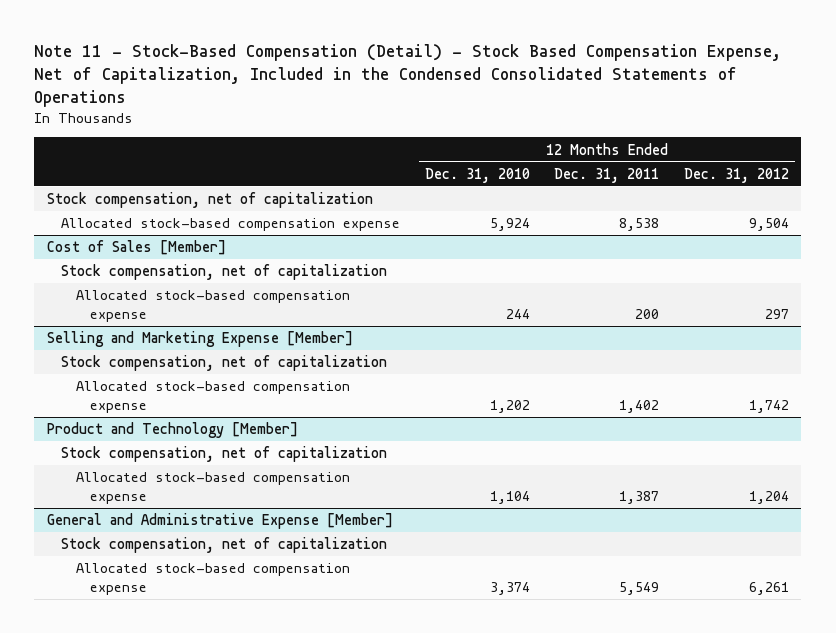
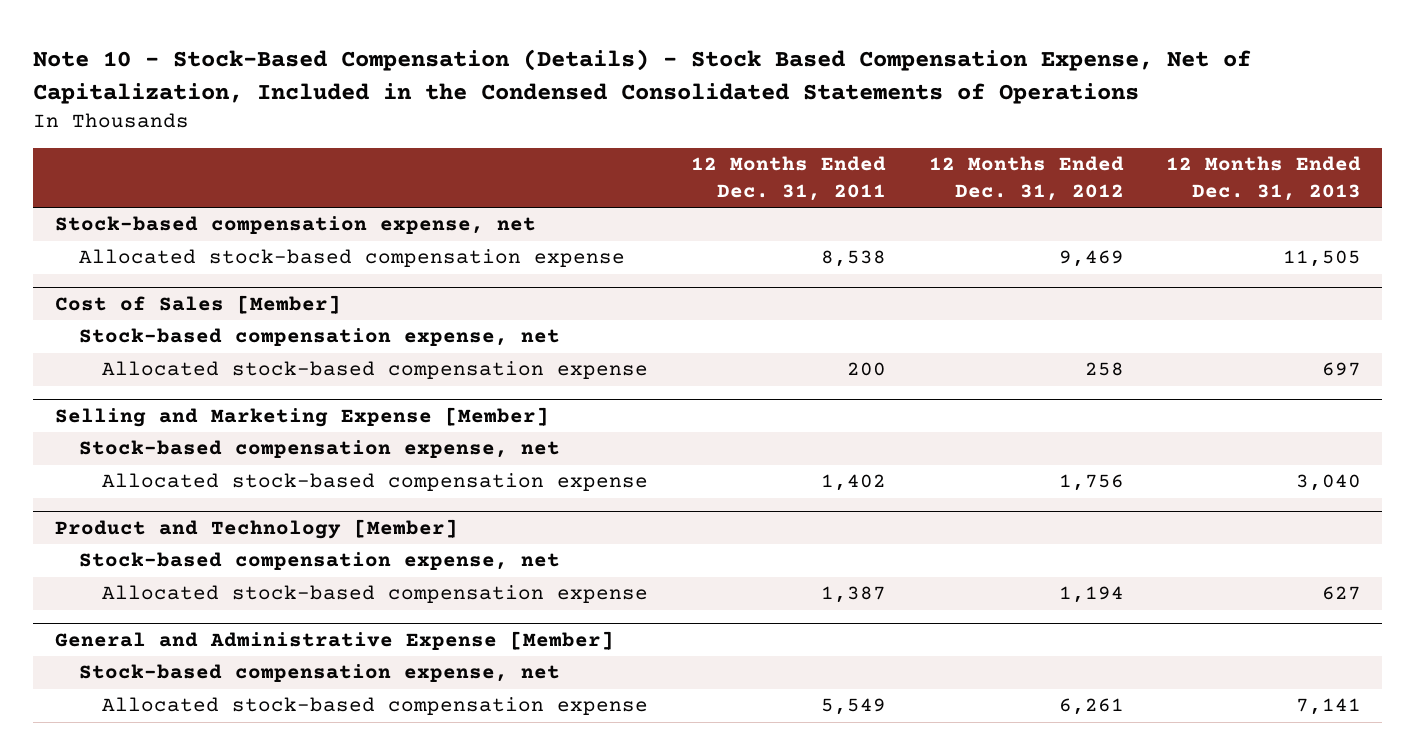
[34,44,782,107] Note 11 - Stock-Based Compensation (Detail) - Stock Based Compensation Expense, Net of Capitalization, Included in the Condensed Consolidated Statements of Operations -> [33,49,1252,104] Note 10 - Stock-Based Compensation (Details) - Stock Based Compensation Expense, Net of Capitalization, Included in the Condensed Consolidated Statements of Operations
[424,167,530,183] Dec. 31, 2010 -> none
none -> [1166,156,1362,202] 12 Months Ended Dec. 31, 2013
[46,192,373,209] Stock compensation, net of capitalization -> none
none -> [54,216,536,235] Stock-based compensation expense, net
[749,218,790,232] 9,504 -> [1058,250,1124,268] 9,469
[61,264,388,281] Stock compensation, net of capitalization -> none
none -> [78,328,560,347] Stock-based compensation expense, net
[765,308,790,319] 297 -> [1084,362,1124,377] 258
[61,355,388,372] Stock compensation, net of capitalization -> none
none -> [78,440,560,459] Stock-based compensation expense, net
[749,399,790,413] 1,742 -> [1058,474,1124,492] 1,756
[61,446,388,463] Stock compensation, net of capitalization -> none
none -> [78,552,560,571] Stock-based compensation expense, net
[749,490,790,504] 1,204 -> [1058,586,1124,604] 1,194
[61,537,388,554] Stock compensation, net of capitalization -> none
none -> [78,664,560,683] Stock-based compensation expense, net

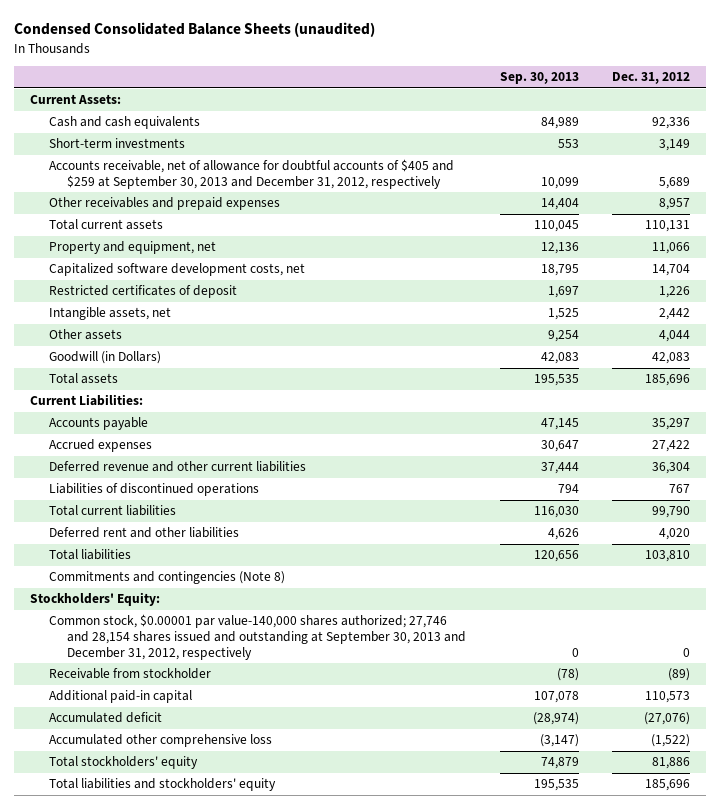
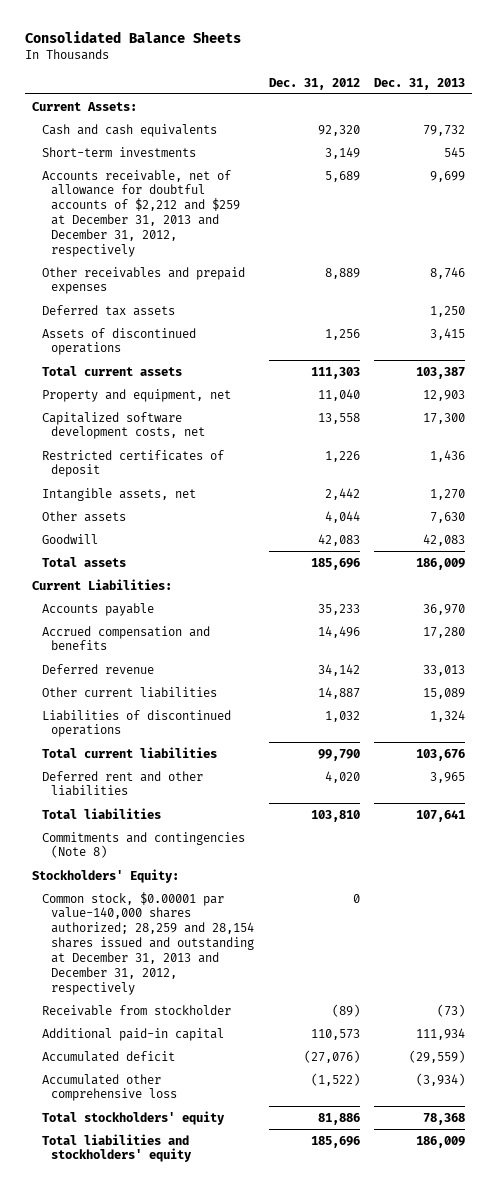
[13,22,375,38] Condensed Consolidated Balance Sheets (unaudited) -> [24,31,241,44] Consolidated Balance Sheets
[499,72,579,85] Sep. 30, 2013 -> none
none -> [374,77,466,90] Dec. 31, 2013
[651,117,690,130] 92,336 -> [317,124,360,136] 92,320
[48,159,454,190] Accounts receivable, net of allowance for doubtful accounts of $405 and $259 at September 30, 2013 and December 31, 2012, respectively -> [41,169,241,258] Accounts receivable, net of allowance for doubtful accounts of $2,212 and $259 at December 31, 2013 and December 31, 2012, respectively
[658,198,690,211] 8,957 -> [324,267,360,279] 8,889
none -> [41,304,175,316] Deferred tax assets
none -> [41,327,196,356] Assets of discontinued operations
[644,220,690,233] 110,131 -> [310,366,360,379] 111,303
[651,242,690,255] 11,066 -> [317,388,360,401] 11,040
[651,264,690,277] 14,704 -> [317,412,360,424] 13,558
[48,351,161,365] Goodwill (in Dollars) -> [41,533,98,544] Goodwill
[48,439,152,453] Accrued expenses -> none
[651,418,690,431] 35,297 -> [317,603,360,615] 35,233
none -> [41,625,210,651] Accrued compensation and benefits
[48,461,306,473] Deferred revenue and other current liabilities -> [41,663,154,674] Deferred revenue
[651,462,690,475] 36,304 -> [317,663,360,676] 34,142
none -> [41,686,217,698] Other current liabilities
[668,484,690,494] 767 -> [324,710,360,722] 1,032
[48,614,467,660] Common stock, $0.00001 par value-140,000 shares authorized; 27,746 and 28,154 shares issued and outstanding at September 30, 2013 and December 31, 2012, respectively -> [41,891,255,996] Common stock, $0.00001 par value-140,000 shares authorized; 28,259 and 28,154 shares issued and outstanding at December 31, 2013 and December 31, 2012, respectively

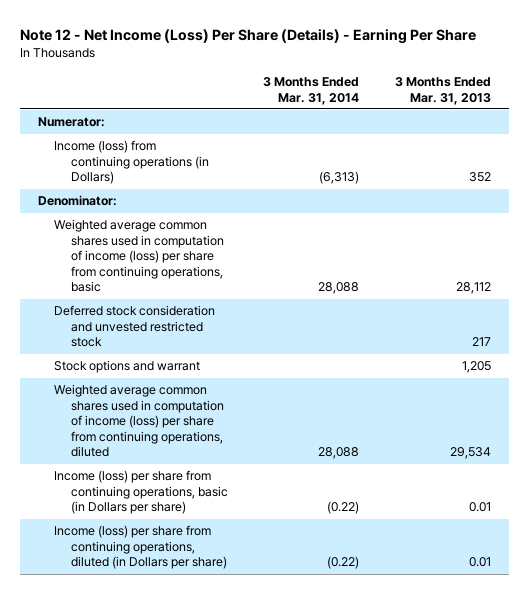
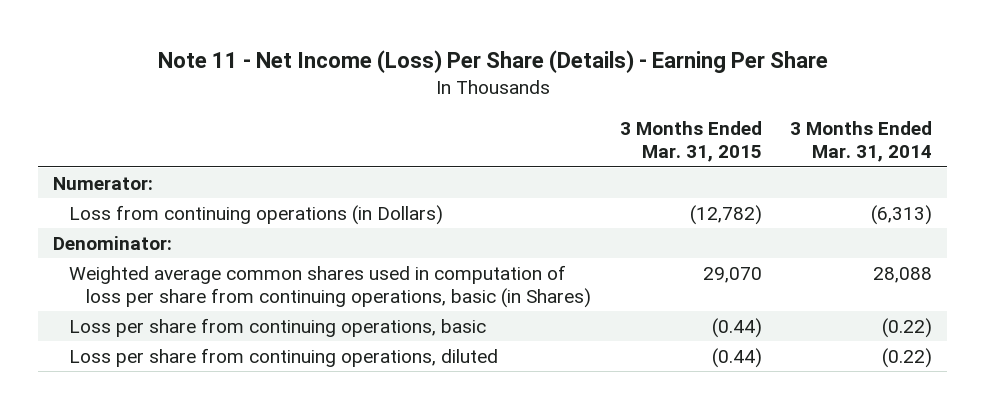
[20,28,477,44] Note 12 - Net Income (Loss) Per Share (Details) - Earning Per Share -> [157,50,828,74] Note 11 - Net Income (Loss) Per Share (Details) - Earning Per Share
[395,77,492,105] 3 Months Ended Mar. 31, 2013 -> none
none -> [619,121,762,163] 3 Months Ended Mar. 31, 2015
[54,140,209,185] Income (loss) from continuing operations (in Dollars) -> [69,205,444,226] Loss from continuing operations (in Dollars)
[54,305,216,348] Deferred stock consideration and unvested restricted stock -> none
[54,360,201,374] Stock options and warrant -> none
[54,384,224,458] Weighted average common shares used in computation of income (loss) per share from continuing operations, diluted -> none
[54,219,224,293] Weighted average common shares used in computation of income (loss) per share from continuing operations, basic -> [69,265,591,309] Weighted average common shares used in computation of loss per share from continuing operations, basic (in Shares)
[54,470,228,515] Income (loss) per share from continuing operations, basic (in Dollars per share) -> [69,318,487,338] Loss per share from continuing operations, basic
[54,525,227,570] Income (loss) per share from continuing operations, diluted (in Dollars per share) -> [69,348,499,368] Loss per share from continuing operations, diluted

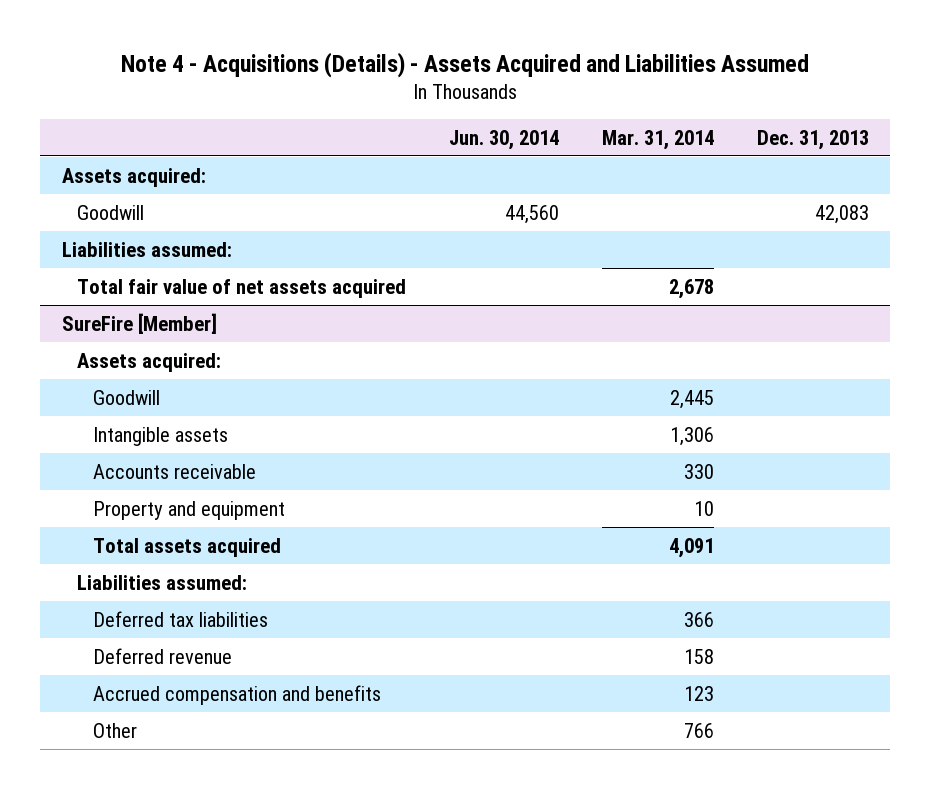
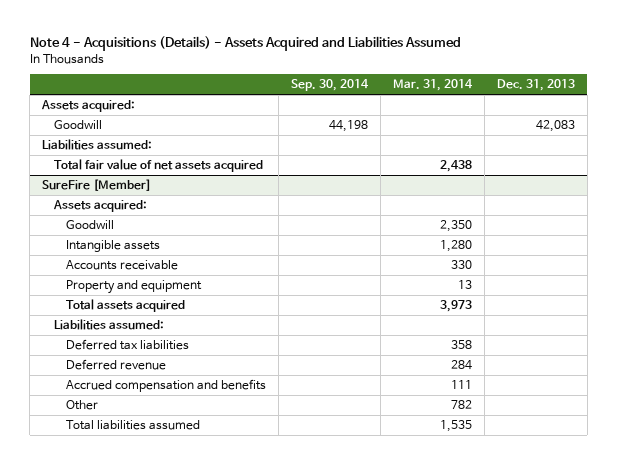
[449,129,560,150] Jun. 30, 2014 -> none
none -> [291,79,370,92] Sep. 30, 2014
[669,278,715,299] 2,678 -> [439,160,472,173] 2,438
[670,389,715,409] 2,445 -> [439,220,472,233] 2,350
[670,426,715,446] 1,306 -> [439,240,472,253] 1,280
[694,500,715,516] 10 -> [457,280,472,290] 13
[669,537,715,558] 4,091 -> [439,300,472,313] 3,973
[684,611,715,627] 366 -> [450,340,472,350] 358
[684,648,715,664] 158 -> [450,360,472,371] 284
[684,685,715,701] 123 -> [450,380,472,390] 111
[684,722,715,738] 766 -> [450,400,472,410] 782
none -> [66,420,201,431] Total liabilities assumed

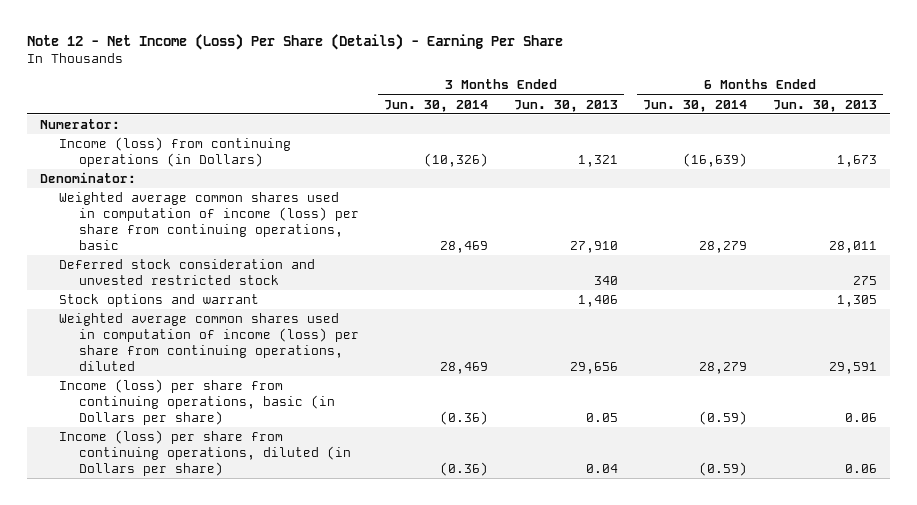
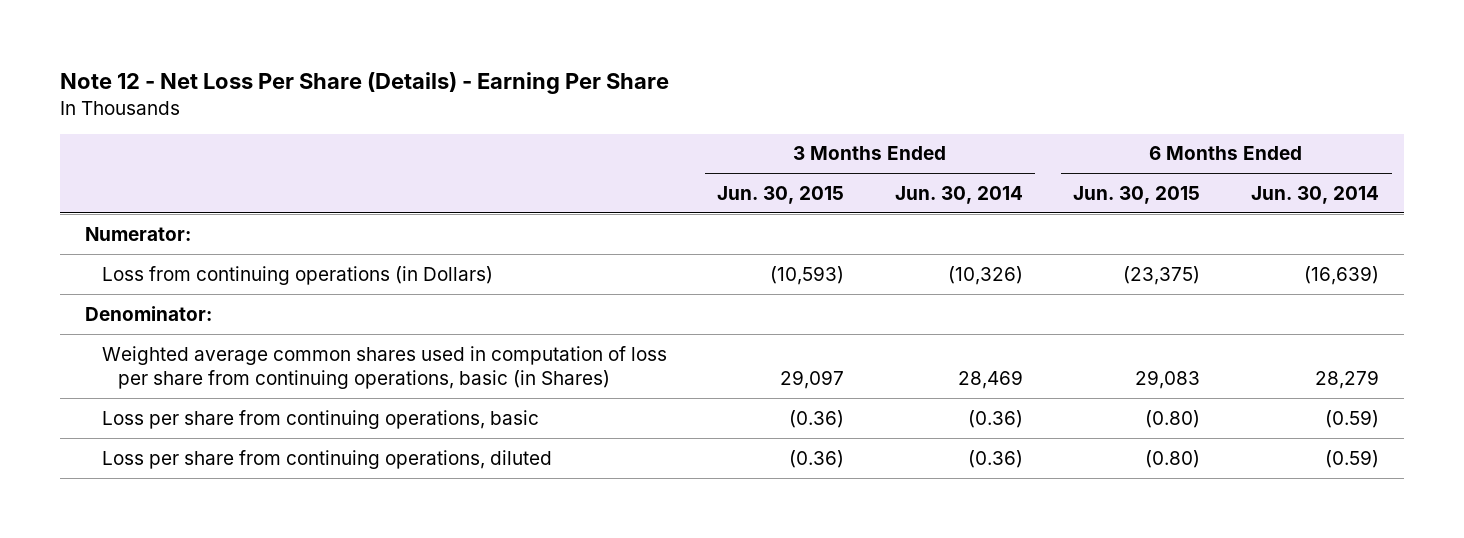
[27,34,564,51] Note 12 - Net Income (Loss) Per Share (Details) - Earning Per Share -> [59,72,669,95] Note 12 - Net Loss Per Share (Details) - Earning Per Share
[513,99,618,112] Jun. 30, 2013 -> none
[772,99,877,112] Jun. 30, 2013 -> none
none -> [717,186,845,205] Jun. 30, 2015
none -> [1073,186,1201,205] Jun. 30, 2015
[59,136,292,167] Income (loss) from continuing operations (in Dollars) -> [101,265,493,285] Loss from continuing operations (in Dollars)
[59,258,316,285] Deferred stock consideration and unvested restricted stock -> none
[59,293,260,307] Stock options and warrant -> none
[59,312,359,371] Weighted average common shares used in computation of income (loss) per share from continuing operations, diluted -> none
[59,191,359,250] Weighted average common shares used in computation of income (loss) per share from continuing operations, basic -> [101,345,667,390] Weighted average common shares used in computation of loss per share from continuing operations, basic (in Shares)
[59,378,335,425] Income (loss) per share from continuing operations, basic (in Dollars per share) -> [101,409,539,429] Loss per share from continuing operations, basic
[59,429,351,476] Income (loss) per share from continuing operations, diluted (in Dollars per share) -> [101,449,552,469] Loss per share from continuing operations, diluted

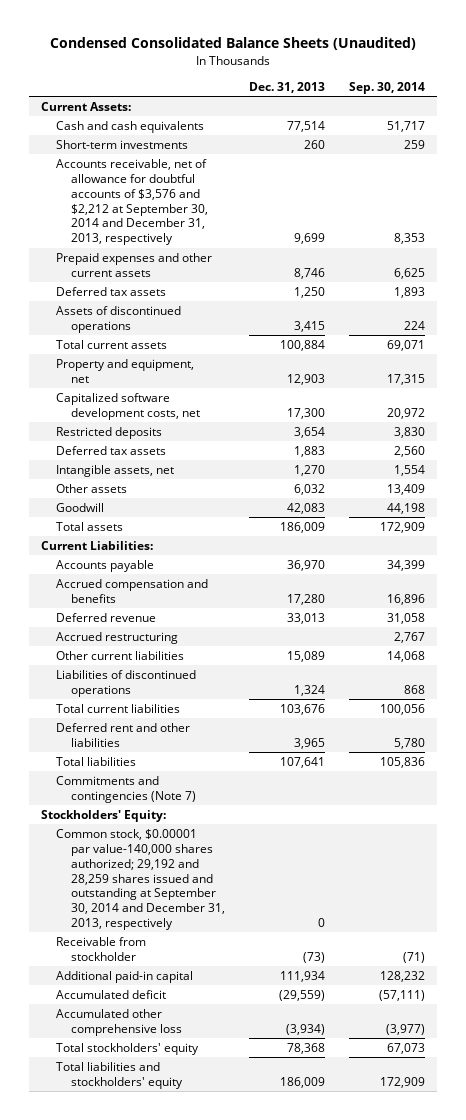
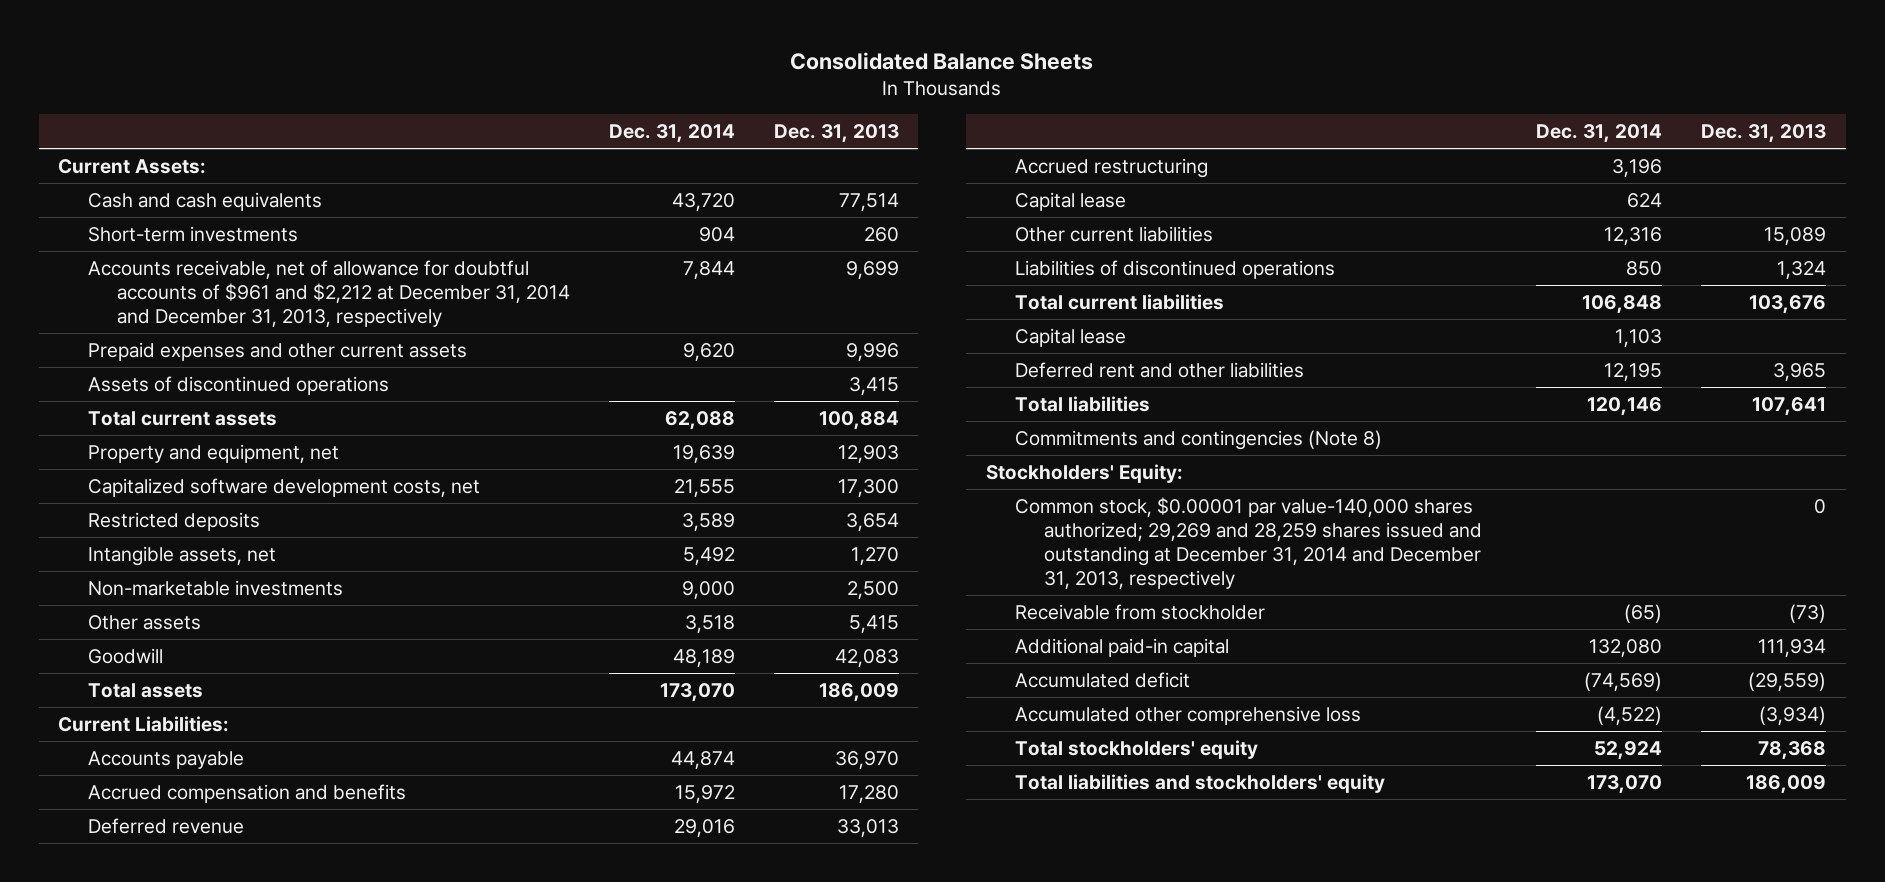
[50,37,417,51] Condensed Consolidated Balance Sheets (Unaudited) -> [790,51,1094,70] Consolidated Balance Sheets
[348,82,425,95] Sep. 30, 2014 -> none
none -> [608,123,735,143] Dec. 31, 2014
[56,286,167,296] Deferred tax assets -> none
[56,158,209,246] Accounts receivable, net of allowance for doubtful accounts of $3,576 and $2,212 at September 30, 2014 and December 31, 2013, respectively -> [87,259,570,328] Accounts receivable, net of allowance for doubtful accounts of $961 and $2,212 at December 31, 2014 and December 31, 2013, respectively
[293,267,325,279] 8,746 -> [845,342,899,361] 9,996
[56,445,167,455] Deferred tax assets -> none
none -> [87,579,343,596] Non-marketable investments
[293,483,325,495] 6,032 -> [848,614,899,633] 5,415
none -> [1015,191,1127,211] Capital lease
none -> [1015,327,1127,347] Capital lease
[56,775,197,803] Commitments and contingencies (Note 7) -> [1015,429,1383,450] Commitments and contingencies (Note 8)
[56,828,226,931] Common stock, $0.00001 par value-140,000 shares authorized; 29,192 and 28,259 shares issued and outstanding at September 30, 2014 and December 31, 2013, respectively -> [1015,496,1483,590] Common stock, $0.00001 par value-140,000 shares authorized; 29,269 and 28,259 shares issued and outstanding at December 31, 2014 and December 31, 2013, respectively

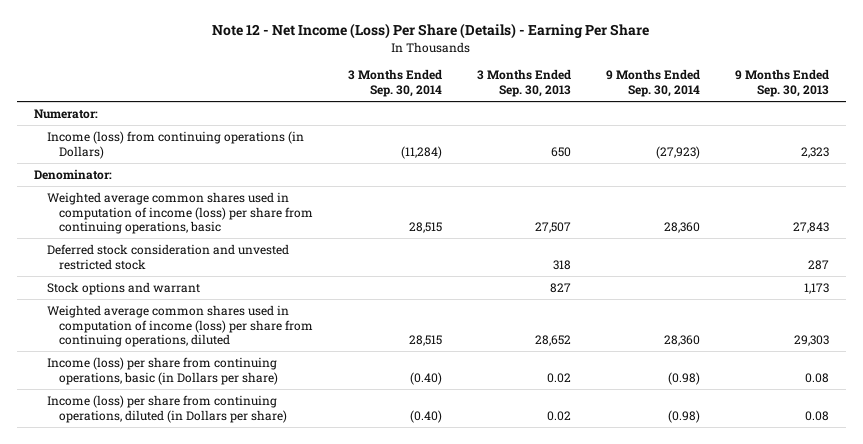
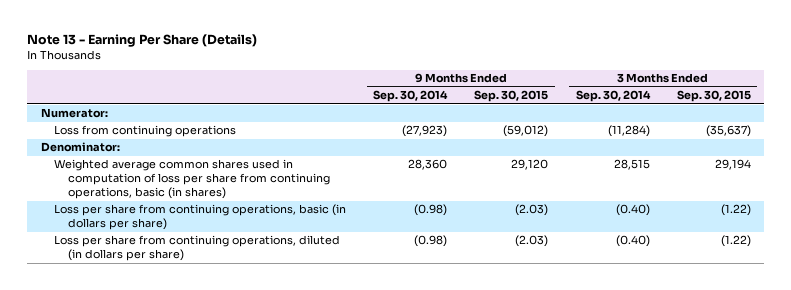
[212,23,650,40] Note 12 - Net Income (Loss) Per Share (Details) - Earning Per Share -> [27,34,258,48] Note 13 - Earning Per Share (Details)
[477,69,572,98] 3 Months Ended Sep. 30, 2013 -> none
[734,69,829,98] 9 Months Ended Sep. 30, 2013 -> none
none -> [474,90,549,103] Sep. 30, 2015
none -> [676,90,751,103] Sep. 30, 2015
[46,130,304,159] Income (loss) from continuing operations (in Dollars) -> [54,125,237,138] Loss from continuing operations
[46,243,289,270] Deferred stock consideration and unvested restricted stock -> none
[46,281,200,295] Stock options and warrant -> none
[46,304,314,348] Weighted average common shares used in computation of income (loss) per share from continuing operations, diluted -> none
[46,191,314,235] Weighted average common shares used in computation of income (loss) per share from continuing operations, basic -> [54,159,331,200] Weighted average common shares used in computation of loss per share from continuing operations, basic (in shares)
[46,356,279,385] Income (loss) per share from continuing operations, basic (in Dollars per share) -> [54,204,347,231] Loss per share from continuing operations, basic (in dollars per share)
[46,394,288,423] Income (loss) per share from continuing operations, diluted (in Dollars per share) -> [54,235,341,262] Loss per share from continuing operations, diluted (in dollars per share)

